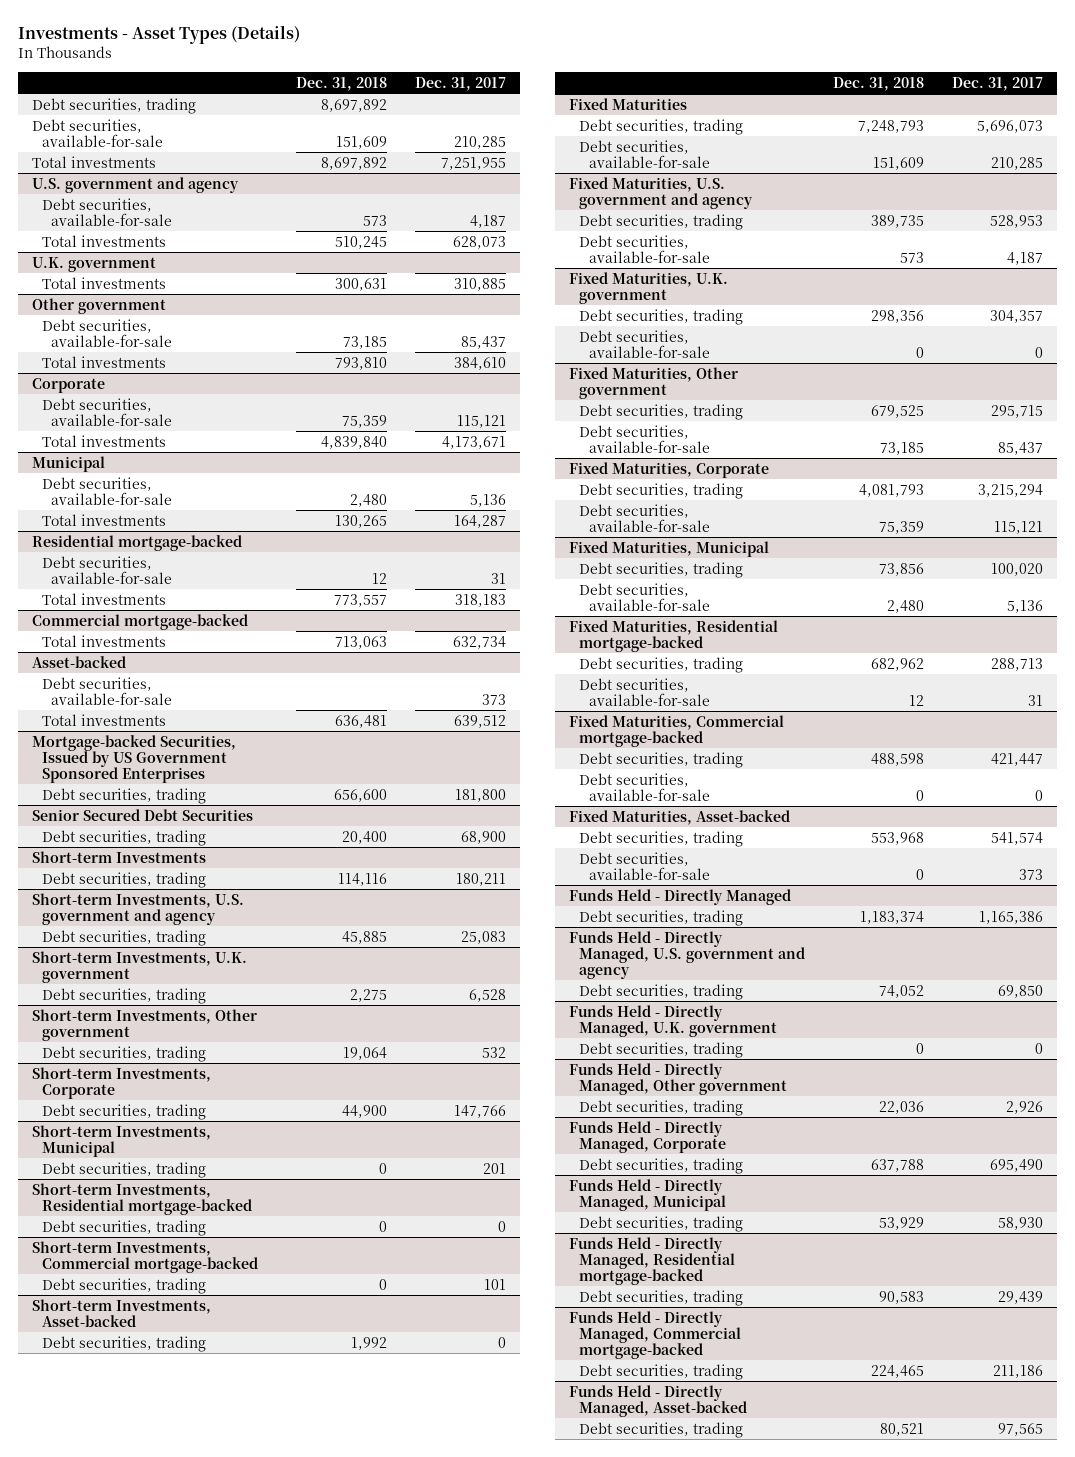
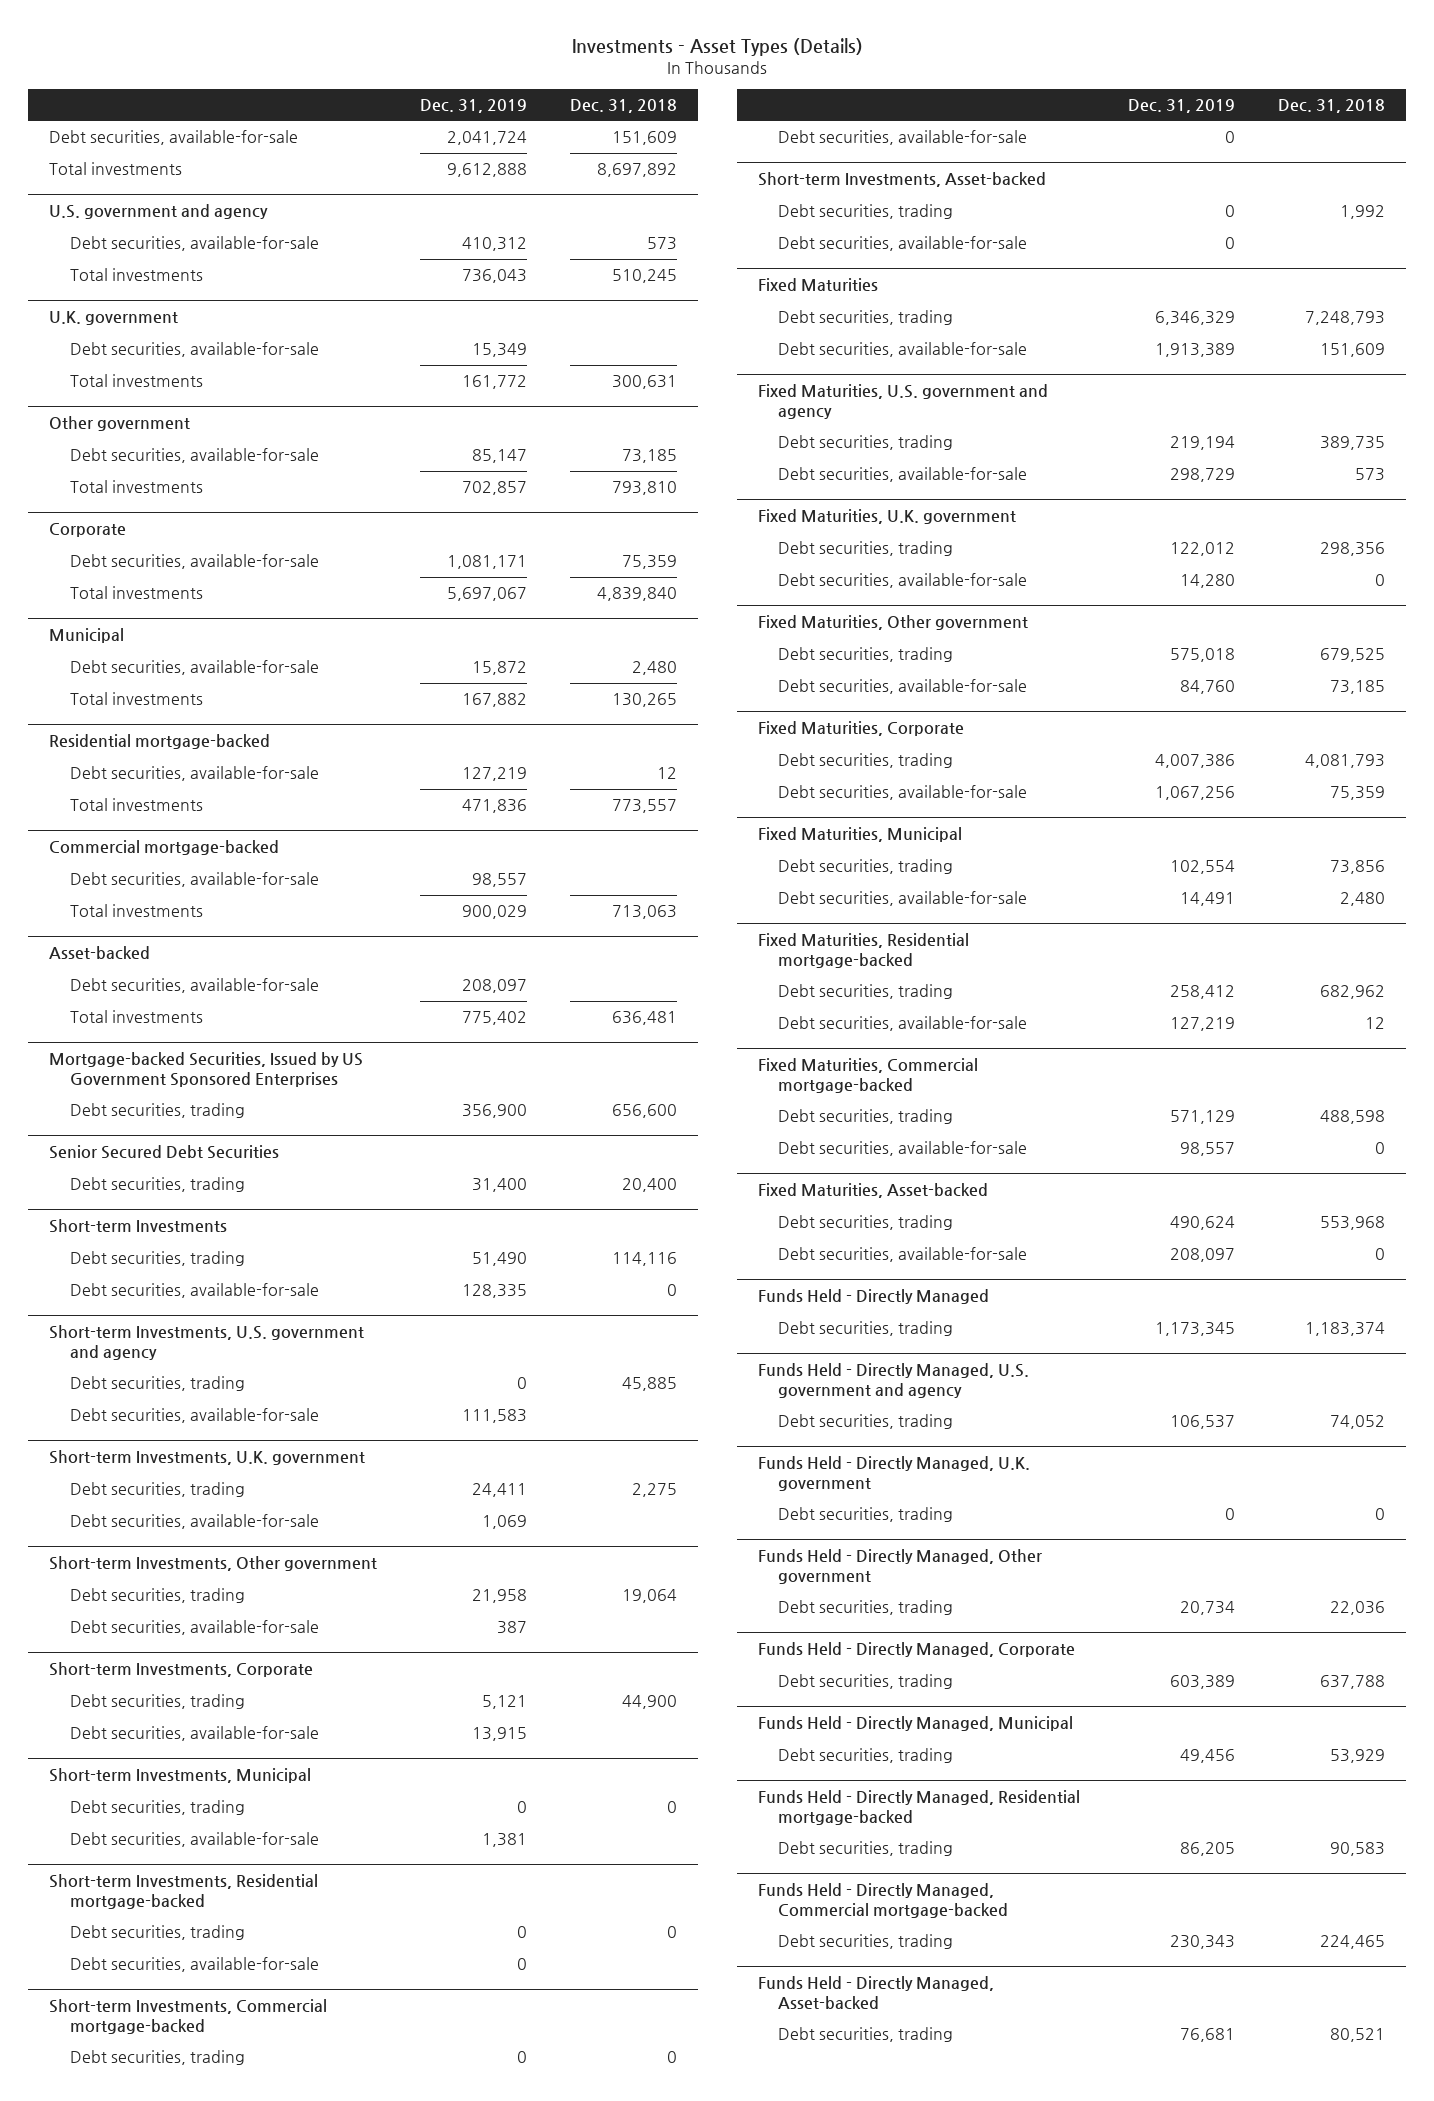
[414,76,506,91] Dec. 31, 2017 -> none
none -> [419,98,527,113] Dec. 31, 2019
[31,97,196,114] Debt securities, trading -> none
none -> [69,342,319,358] Debt securities, available-for-sale
none -> [69,872,319,888] Debt securities, available-for-sale
none -> [69,1283,319,1299] Debt securities, available-for-sale
none -> [69,1408,319,1424] Debt securities, available-for-sale
none -> [69,1514,319,1530] Debt securities, available-for-sale
none -> [69,1620,319,1636] Debt securities, available-for-sale
none -> [69,1726,319,1742] Debt securities, available-for-sale
none -> [69,1832,319,1848] Debt securities, available-for-sale
none -> [69,1957,319,1973] Debt securities, available-for-sale
none -> [778,130,1028,146] Debt securities, available-for-sale
none -> [778,236,1028,252] Debt securities, available-for-sale

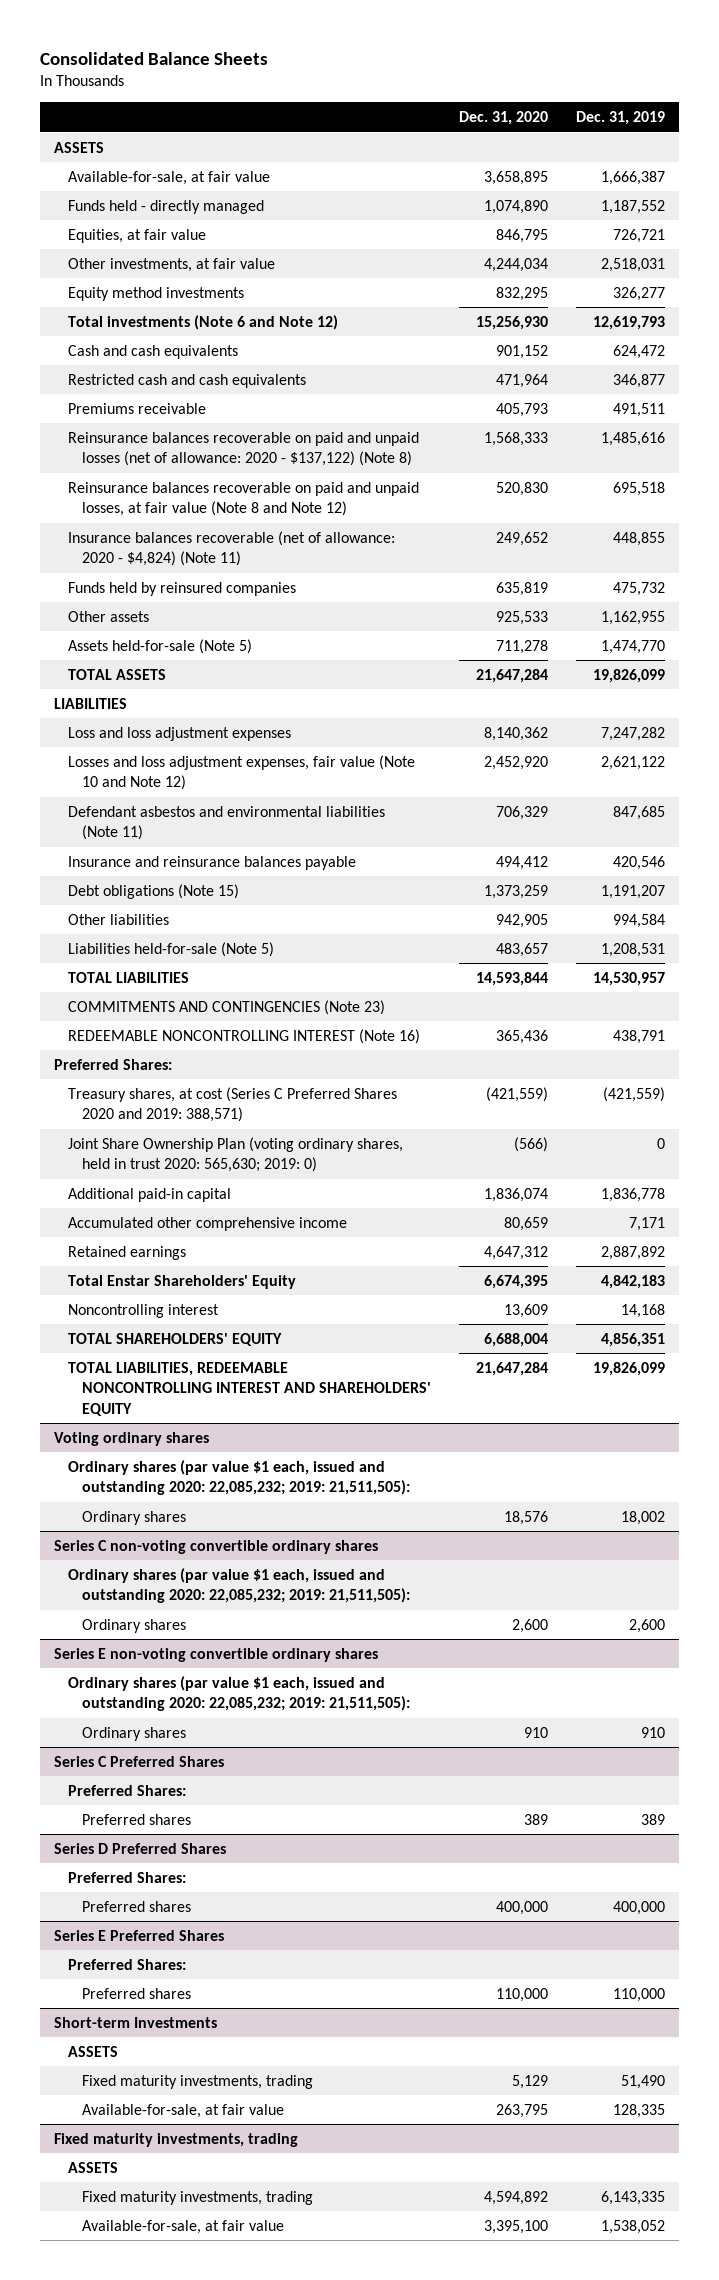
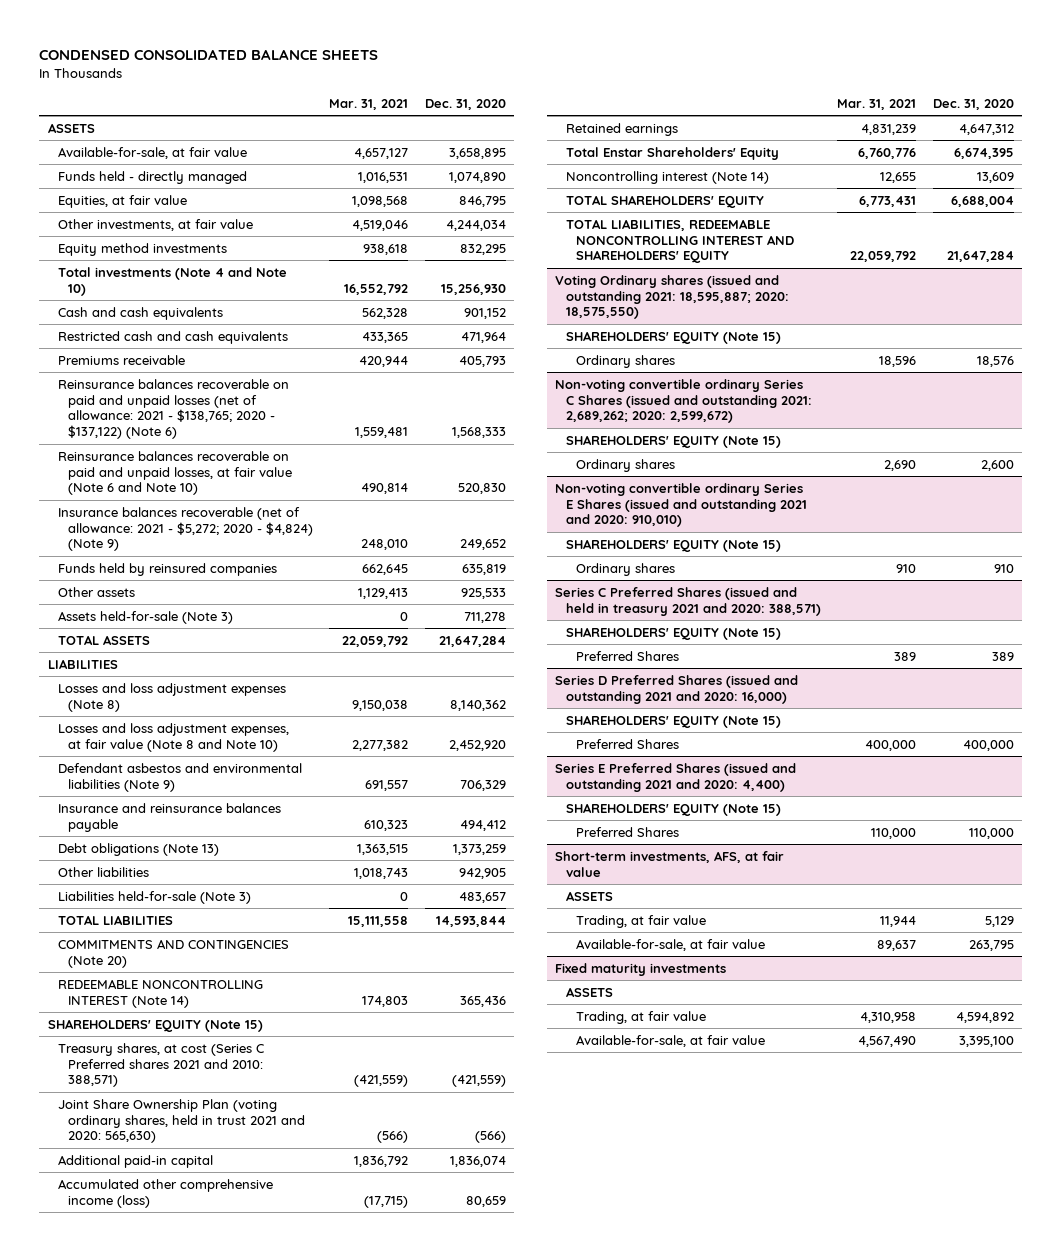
[40,51,269,65] Consolidated Balance Sheets -> [39,48,379,60] CONDENSED CONSOLIDATED BALANCE SHEETS
[575,111,665,126] Dec. 31, 2019 -> none
none -> [329,98,409,110] Mar. 31, 2021
[68,314,339,330] Total investments (Note 6 and Note 12) -> [57,266,287,296] Total investments (Note 4 and Note 10)
[68,431,420,467] Reinsurance balances recoverable on paid and unpaid losses (net of allowance: 2020 - $137,122) (Note 8) -> [57,378,289,440] Reinsurance balances recoverable on paid and unpaid losses (net of allowance: 2021 - $138,765; 2020 - $137,122) (Note 6)
[68,481,420,517] Reinsurance balances recoverable on paid and unpaid losses, at fair value (Note 8 and Note 12) -> [57,450,293,496] Reinsurance balances recoverable on paid and unpaid losses, at fair value (Note 6 and Note 10)
[68,530,396,567] Insurance balances recoverable (net of allowance: 2020 - $4,824) (Note 11) -> [57,506,314,552] Insurance balances recoverable (net of allowance: 2021 - $5,272; 2020 - $4,824) (Note 9)
[68,638,253,654] Assets held-for-sale (Note 5) -> [57,610,233,624] Assets held-for-sale (Note 3)
[68,726,292,741] Loss and loss adjustment expenses -> [57,682,286,712] Losses and loss adjustment expenses (Note 8)
[68,754,416,791] Losses and loss adjustment expenses, fair value (Note 10 and Note 12) -> [57,722,289,752] Losses and loss adjustment expenses, at fair value (Note 8 and Note 10)
[68,805,386,841] Defendant asbestos and environmental liabilities (Note 11) -> [57,762,302,792] Defendant asbestos and environmental liabilities (Note 9)
[68,883,240,899] Debt obligations (Note 15) -> [57,842,219,856] Debt obligations (Note 13)
[68,941,275,957] Liabilities held-for-sale (Note 5) -> [57,890,251,904] Liabilities held-for-sale (Note 3)
[54,1058,173,1070] Preferred Shares: -> none
[68,999,386,1015] COMMITMENTS AND CONTINGENCIES (Note 23) -> [57,938,289,968] COMMITMENTS AND CONTINGENCIES (Note 20)
[68,1028,421,1044] REDEEMABLE NONCONTROLLING INTEREST (Note 16) -> [57,978,263,1008] REDEEMABLE NONCONTROLLING INTEREST (Note 14)
none -> [47,1018,263,1032] SHAREHOLDERS' EQUITY (Note 15)
[68,1086,398,1123] Treasury shares, at cost (Series C Preferred Shares 2020 and 2019: 388,571) -> [57,1042,264,1088] Treasury shares, at cost (Series C Preferred shares 2021 and 2010: 388,571)
[68,1136,404,1173] Joint Share Ownership Plan (voting ordinary shares, held in trust 2020: 565,630; 2019: 0) -> [57,1098,306,1144] Joint Share Ownership Plan (voting ordinary shares, held in trust 2021 and 2020: 565,630)
[68,1216,348,1231] Accumulated other comprehensive income -> [57,1178,273,1208] Accumulated other comprehensive income (loss)
[68,1303,220,1318] Noncontrolling interest -> [565,170,769,184] Noncontrolling interest (Note 14)
[68,1459,411,1496] Ordinary shares (par value $1 each, issued and outstanding 2020: 22,085,232; 2019: 21,511,505): -> none
[54,1431,210,1446] Voting ordinary shares -> [555,274,789,320] Voting Ordinary shares (issued and outstanding 2021: 18,595,887; 2020: 18,575,550)
none -> [565,330,781,344] SHAREHOLDERS' EQUITY (Note 15)
[68,1567,411,1604] Ordinary shares (par value $1 each, issued and outstanding 2020: 22,085,232; 2019: 21,511,505): -> none
[54,1539,379,1554] Series C non-voting convertible ordinary shares -> [555,378,812,424] Non-voting convertible ordinary Series C Shares (issued and outstanding 2021: 2,689,262; 2020: 2,599,672)
none -> [565,434,781,448] SHAREHOLDERS' EQUITY (Note 15)
[68,1675,411,1712] Ordinary shares (par value $1 each, issued and outstanding 2020: 22,085,232; 2019: 21,511,505): -> none
[54,1647,379,1662] Series E non-voting convertible ordinary shares -> [555,482,807,528] Non-voting convertible ordinary Series E Shares (issued and outstanding 2021 and 2020: 910,010)
none -> [565,538,781,552] SHAREHOLDERS' EQUITY (Note 15)
[68,1784,187,1796] Preferred Shares: -> none
[68,1871,187,1883] Preferred Shares: -> none
[68,1958,187,1970] Preferred Shares: -> none
[54,1755,225,1767] Series C Preferred Shares -> [555,586,821,616] Series C Preferred Shares (issued and held in treasury 2021 and 2020: 388,571)
none -> [565,626,781,640] SHAREHOLDERS' EQUITY (Note 15)
[82,1813,192,1825] Preferred shares -> [575,650,679,661] Preferred Shares
[54,1842,227,1854] Series D Preferred Shares -> [555,674,799,704] Series D Preferred Shares (issued and outstanding 2021 and 2020: 16,000)
none -> [565,714,781,728] SHAREHOLDERS' EQUITY (Note 15)
[82,1900,192,1912] Preferred shares -> [575,738,679,749] Preferred Shares
[54,1929,225,1941] Series E Preferred Shares -> [555,762,797,792] Series E Preferred Shares (issued and outstanding 2021 and 2020: 4,400)
none -> [565,802,781,816] SHAREHOLDERS' EQUITY (Note 15)
[82,1987,192,1999] Preferred shares -> [575,826,679,837] Preferred Shares
[54,2016,218,2028] Short-term Investments -> [555,850,785,877] Short-term investments, AFS, at fair value
[82,2074,314,2089] Fixed maturity investments, trading -> [575,914,706,928] Trading, at fair value
[54,2132,299,2147] Fixed maturity investments, trading -> [555,962,727,976] Fixed maturity investments
[82,2190,314,2205] Fixed maturity investments, trading -> [575,1010,706,1024] Trading, at fair value

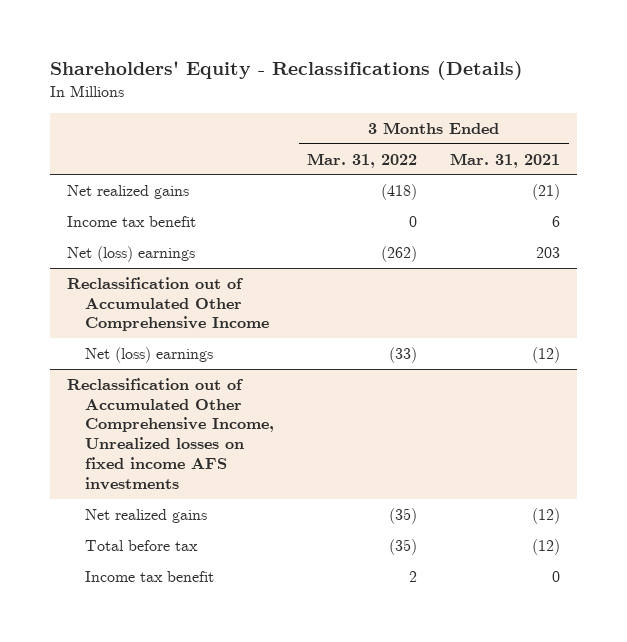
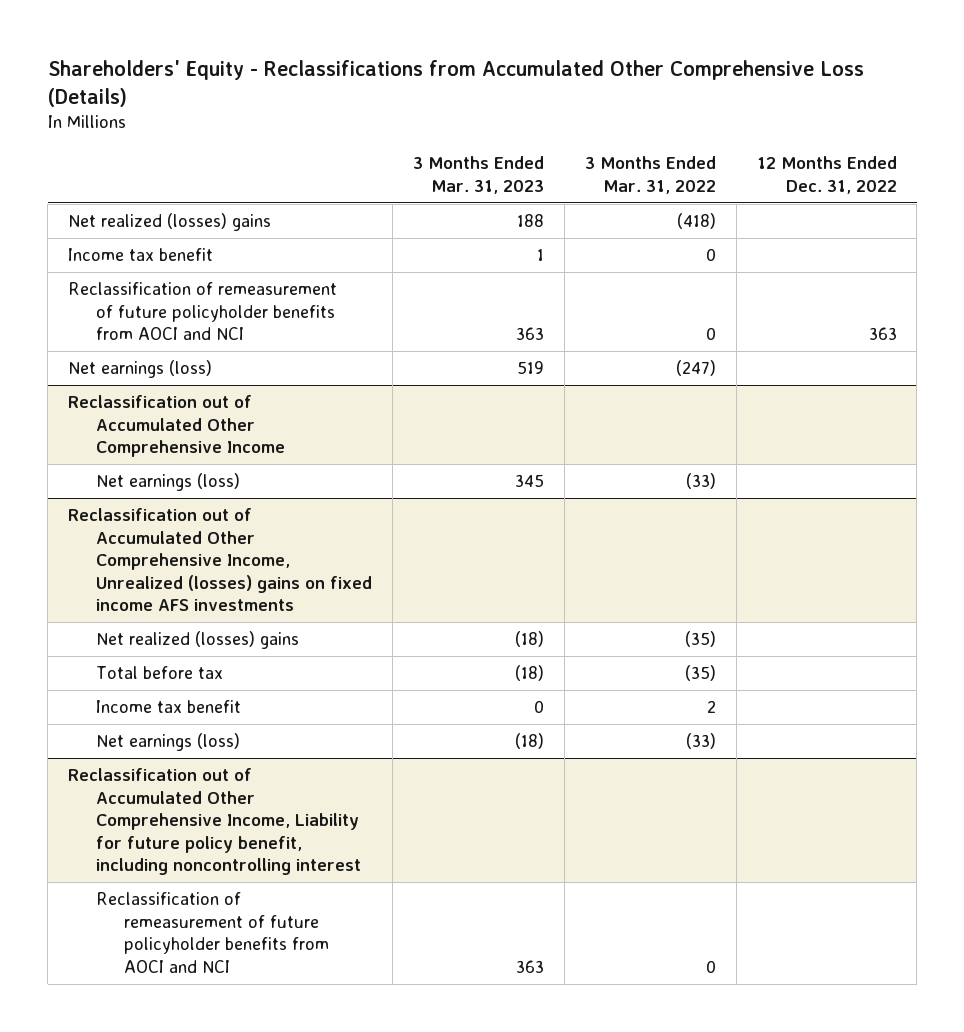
[50,61,524,81] Shareholders' Equity - Reclassifications (Details) -> [47,59,864,107] Shareholders' Equity - Reclassifications from Accumulated Other Comprehensive Loss (Details)
[450,152,561,168] Mar. 31, 2021 -> none
none -> [412,156,544,194] 3 Months Ended Mar. 31, 2023
none -> [756,156,897,194] 12 Months Ended Dec. 31, 2022
[66,184,189,199] Net realized gains -> [67,213,271,232] Net realized (losses) gains
none -> [67,282,337,341] Reclassification of remeasurement of future policyholder benefits from AOCI and NCI
[66,245,195,262] Net (loss) earnings -> [67,360,212,379] Net earnings (loss)
[380,245,417,262] (262) -> [675,360,716,377] (247)
[84,346,213,363] Net (loss) earnings -> [96,473,241,492] Net earnings (loss)
[66,377,274,490] Reclassification out of Accumulated Other Comprehensive Income, Unrealized losses on fixed income AFS investments -> [67,508,373,612] Reclassification out of Accumulated Other Comprehensive Income, Unrealized (losses) gains on fixed income AFS investments
[84,508,207,523] Net realized gains -> [96,631,300,650] Net realized (losses) gains
none -> [96,733,241,752] Net earnings (loss)
none -> [67,768,362,876] Reclassification out of Accumulated Other Comprehensive Income, Liability for future policy benefit, including noncontrolling interest
none -> [96,892,330,973] Reclassification of remeasurement of future policyholder benefits from AOCI and NCI

